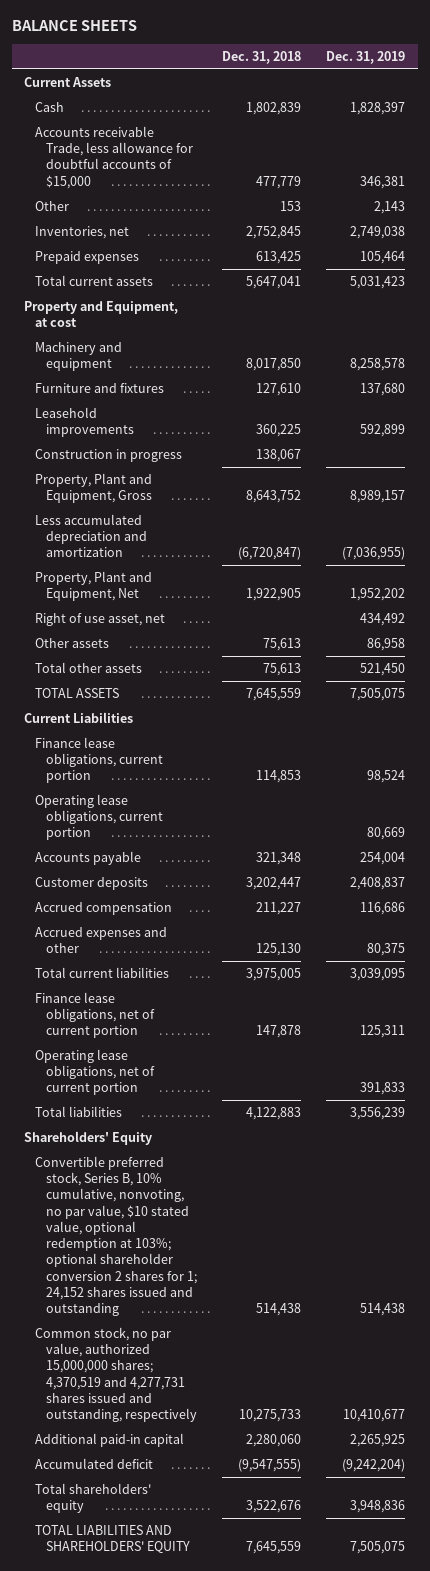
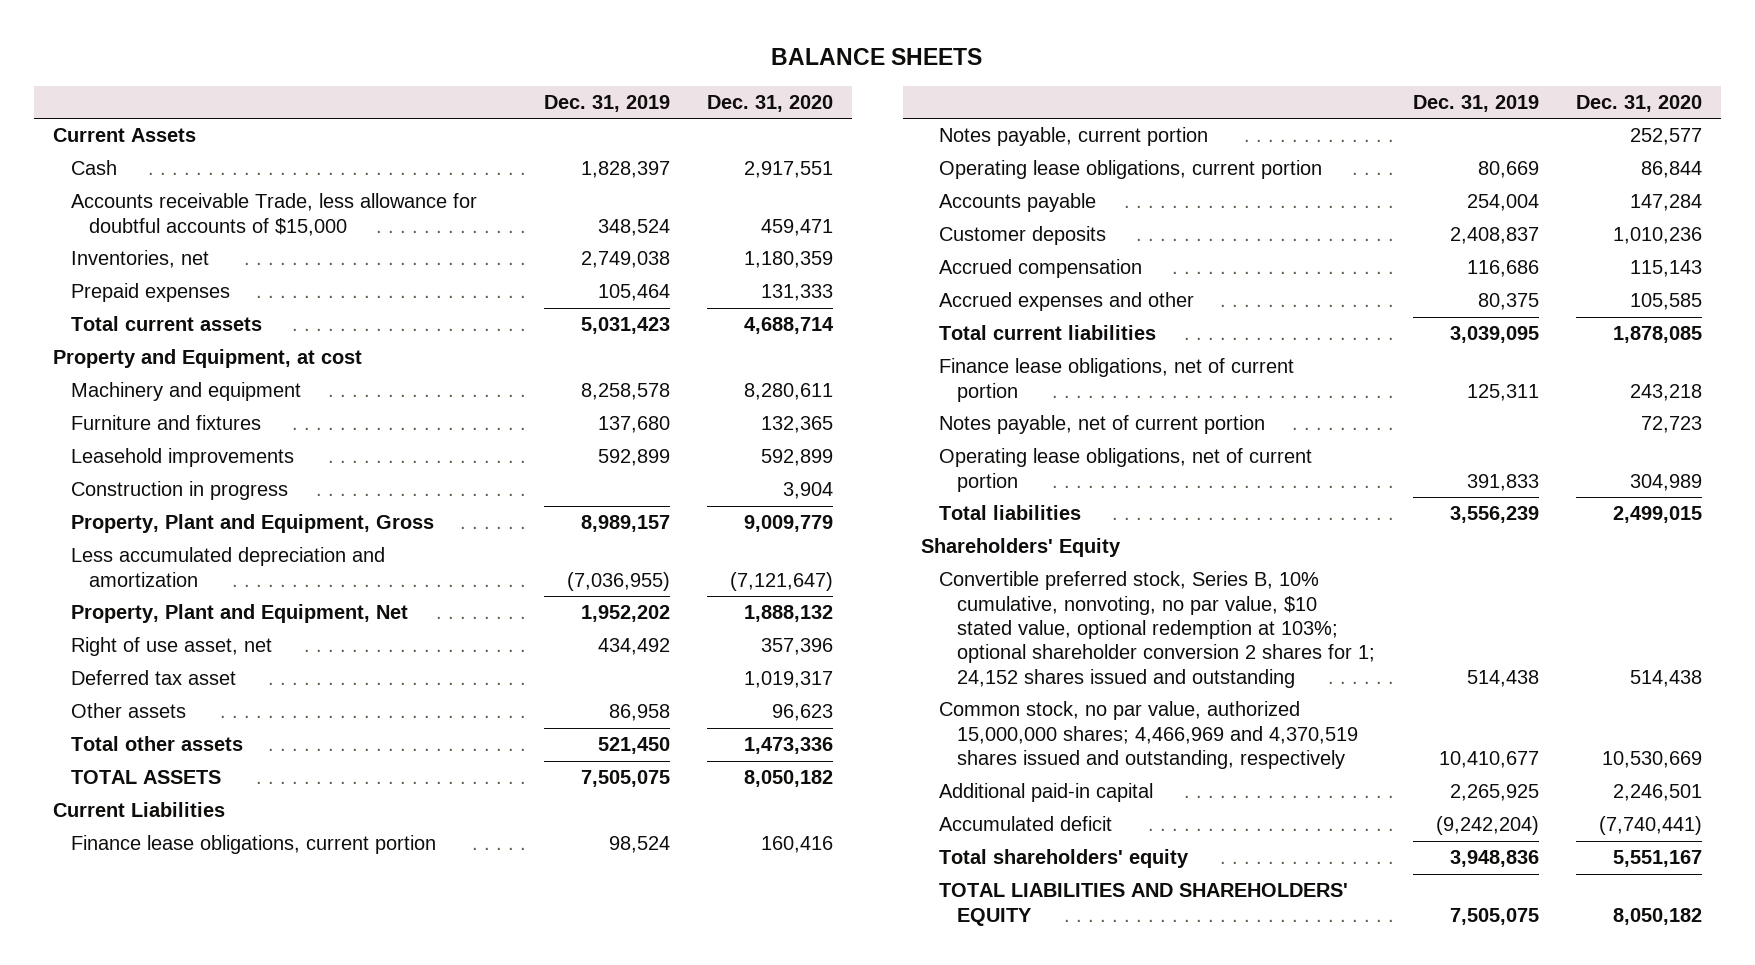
[222,50,302,64] Dec. 31, 2018 -> none
none -> [707,95,834,113] Dec. 31, 2020
[35,201,70,212] Other -> none
[360,175,406,189] 346,381 -> [598,218,671,236] 348,524
none -> [70,670,236,686] Deferred tax asset
none -> [939,127,1209,147] Notes payable, current portion
none -> [939,415,1266,435] Notes payable, net of current portion
[35,1327,198,1423] Common stock, no par value, authorized 15,000,000 shares; 4,370,519 and 4,277,731 shares issued and outstanding, respectively -> [939,701,1359,770] Common stock, no par value, authorized 15,000,000 shares; 4,466,969 and 4,370,519 shares issued and outstanding, respectively

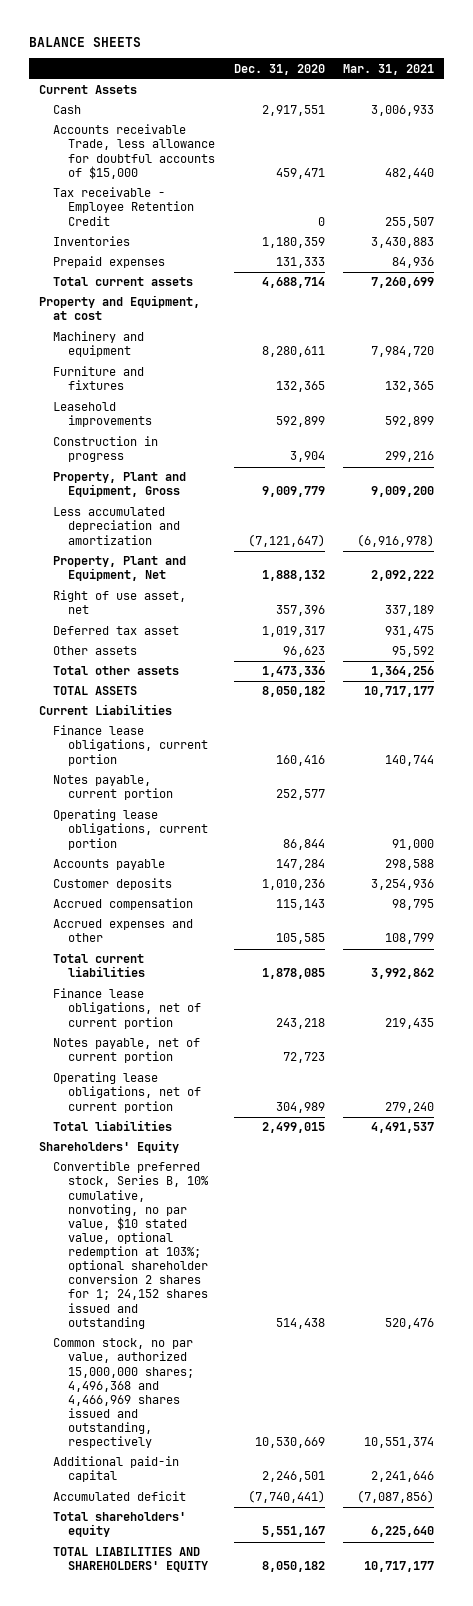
[544,95,671,113] Dec. 31, 2019 -> none
none -> [343,63,435,75] Mar. 31, 2021
none -> [53,187,195,226] Tax receivable - Employee Retention Credit
[70,250,209,269] Inventories, net -> [53,236,131,247] Inventories
[939,701,1359,770] Common stock, no par value, authorized 15,000,000 shares; 4,466,969 and 4,370,519 shares issued and outstanding, respectively -> [53,1338,195,1449] Common stock, no par value, authorized 15,000,000 shares; 4,496,368 and 4,466,969 shares issued and outstanding, respectively

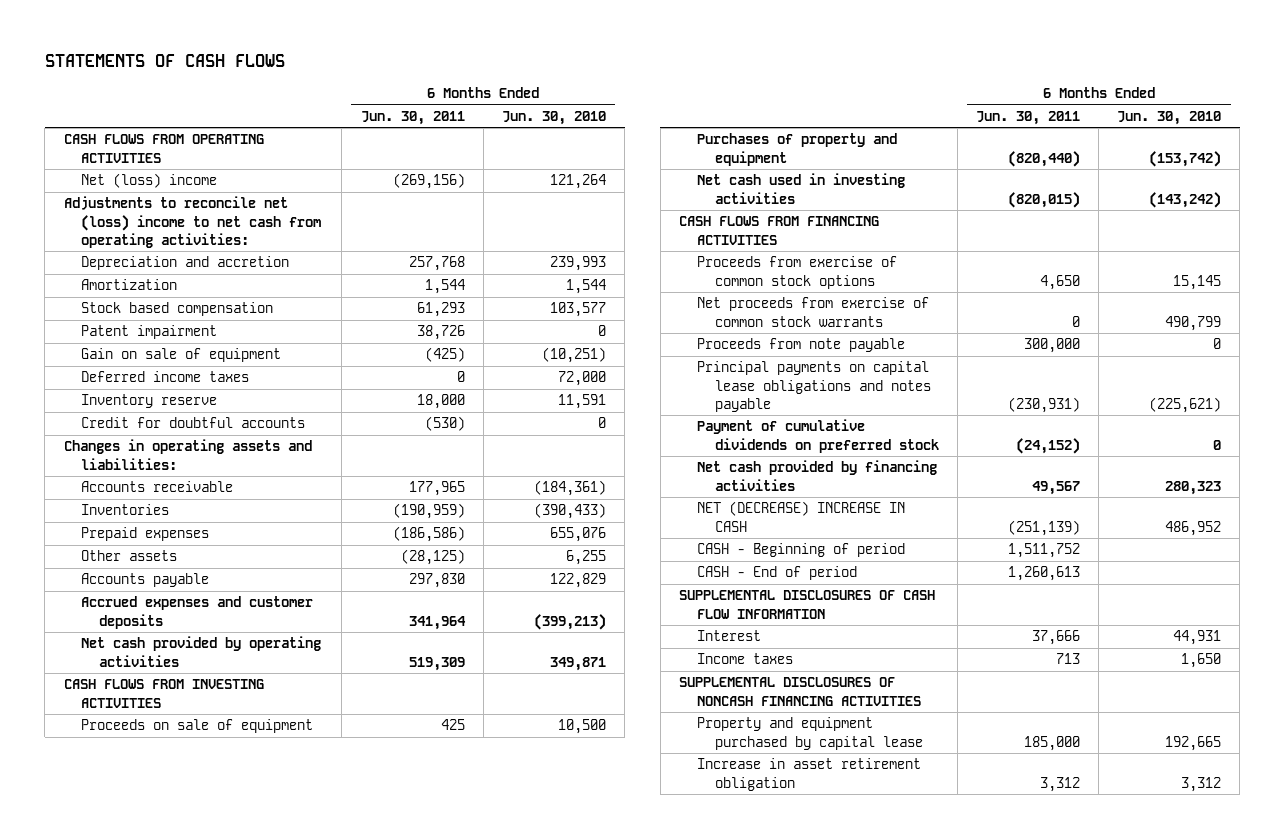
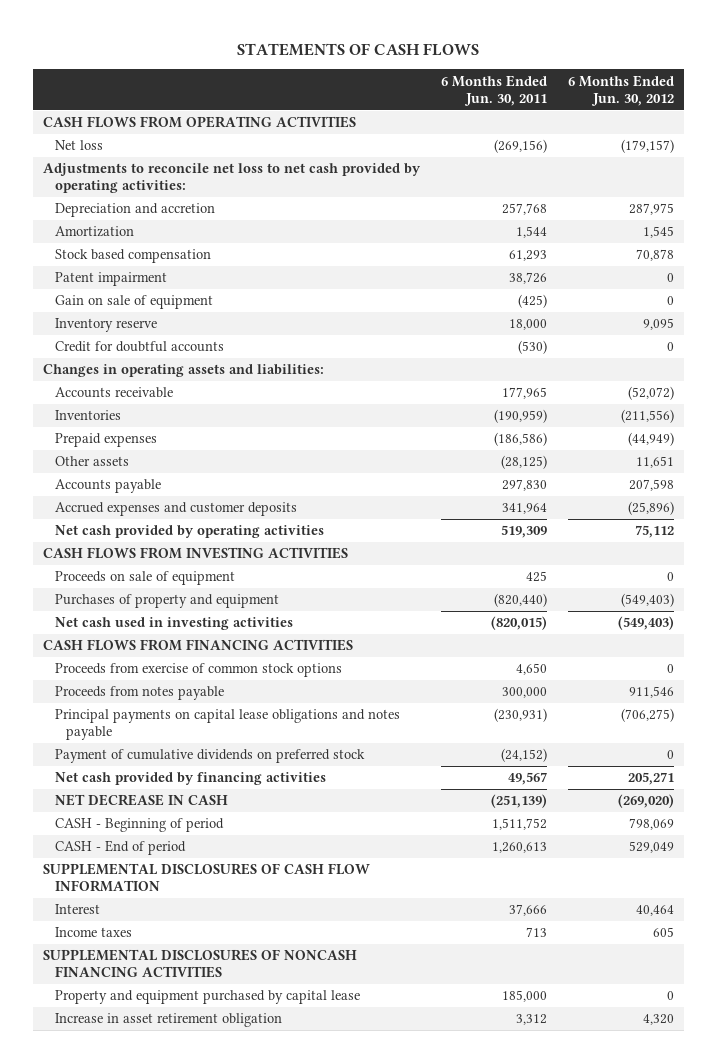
[501,110,606,125] Jun. 30, 2010 -> none
none -> [567,74,674,106] 6 Months Ended Jun. 30, 2012
[81,173,218,189] Net (loss) income -> [54,140,103,151] Net loss
[63,196,322,248] Adjustments to reconcile net (loss) income to net cash from operating activities: -> [43,163,422,194] Adjustments to reconcile net loss to net cash provided by operating activities:
[81,371,250,383] Deferred income taxes -> none
[696,297,929,327] Net proceeds from exercise of common stock warrants -> none
[696,338,905,353] Proceeds from note payable -> [54,686,224,701] Proceeds from notes payable
[696,501,905,532] NET (DECREASE) INCREASE IN CASH -> [54,794,228,807] NET DECREASE IN CASH

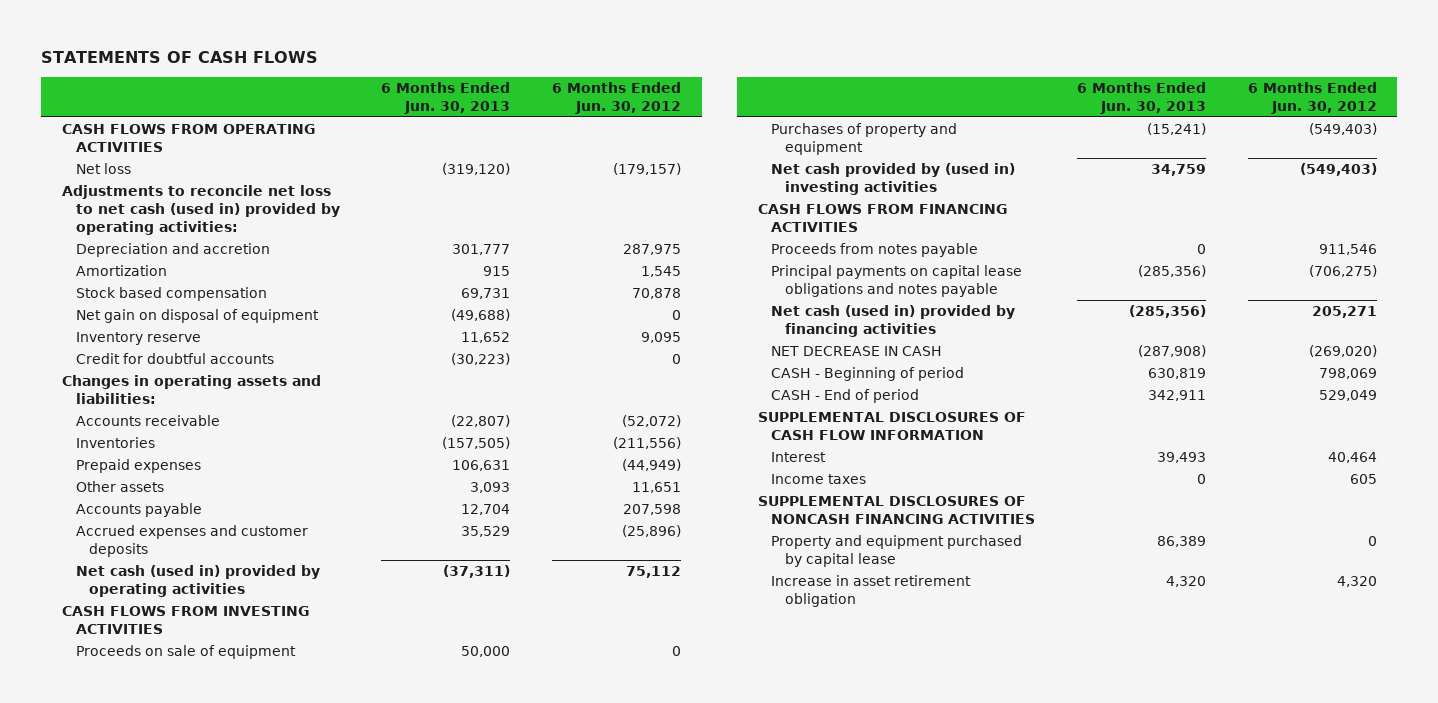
[440,74,547,106] 6 Months Ended Jun. 30, 2011 -> none
none -> [381,82,511,114] 6 Months Ended Jun. 30, 2013
[43,163,422,194] Adjustments to reconcile net loss to net cash provided by operating activities: -> [61,185,340,235] Adjustments to reconcile net loss to net cash (used in) provided by operating activities:
[54,272,167,287] Patent impairment -> none
[54,295,213,310] Gain on sale of equipment -> [75,309,319,324] Net gain on disposal of equipment
[54,525,324,539] Net cash provided by operating activities -> [75,565,320,598] Net cash (used in) provided by operating activities
[54,617,293,631] Net cash used in investing activities -> [771,163,1016,196] Net cash provided by (used in) investing activities
[54,663,342,678] Proceeds from exercise of common stock options -> none
[54,749,365,764] Payment of cumulative dividends on preferred stock -> none
[54,772,326,786] Net cash provided by financing activities -> [771,305,1016,338] Net cash (used in) provided by financing activities

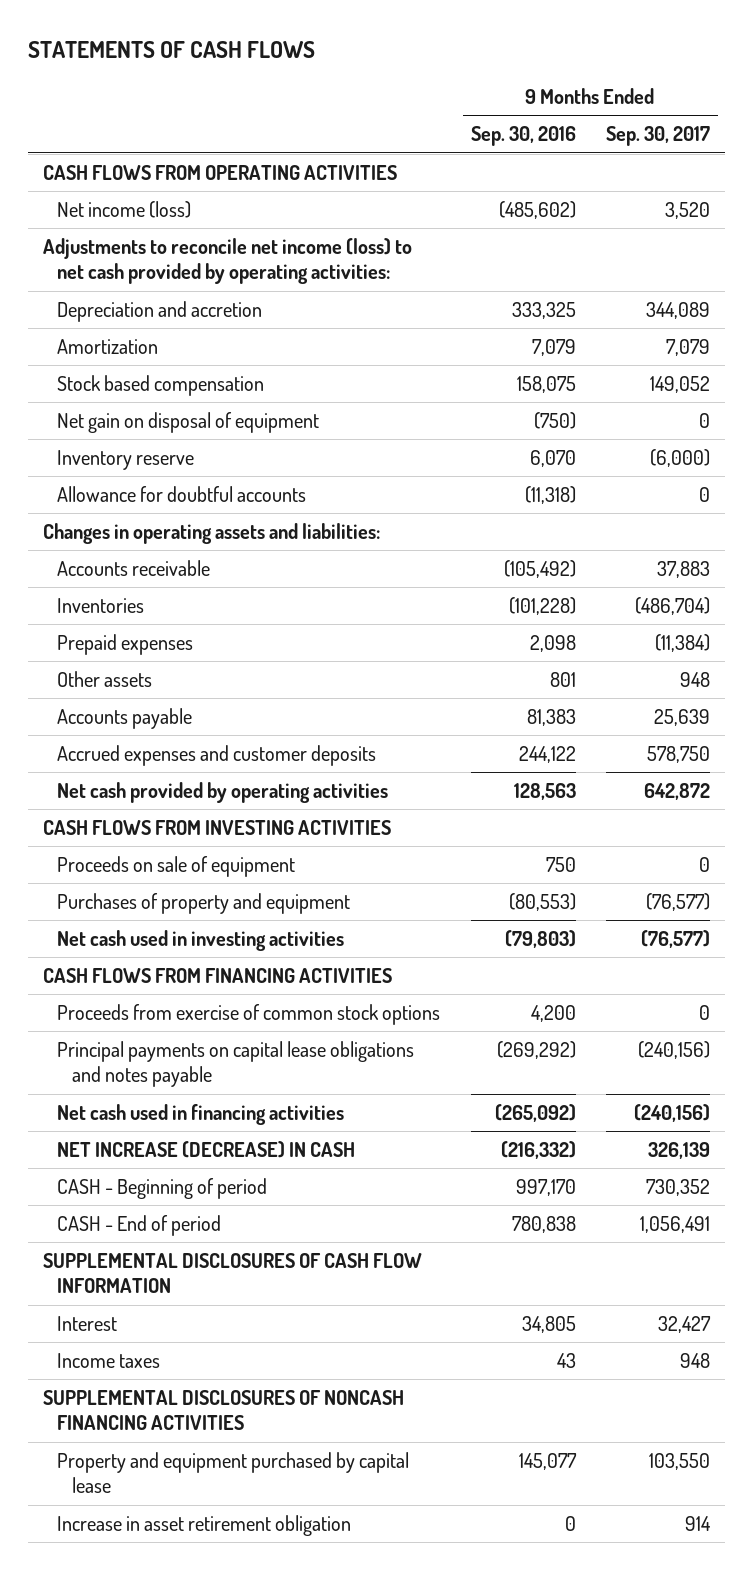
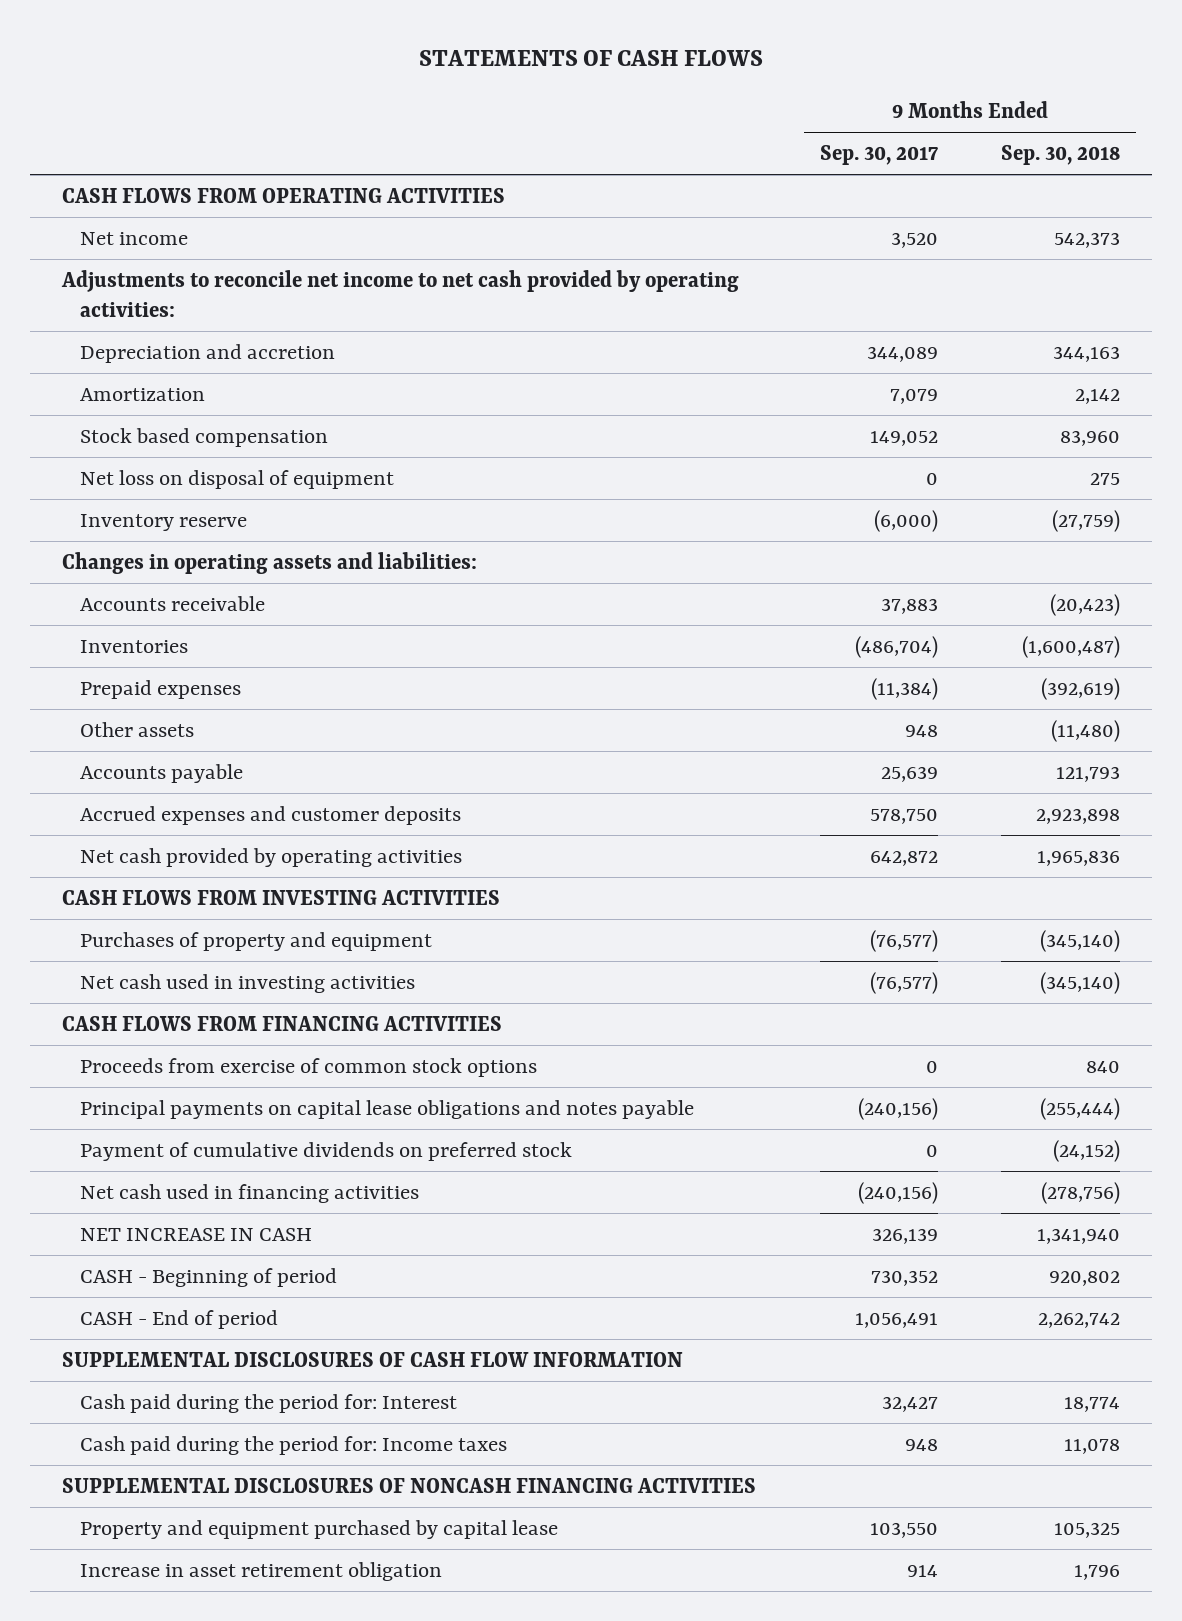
[470,126,576,147] Sep. 30, 2016 -> none
none -> [1001,144,1121,165] Sep. 30, 2018
[57,200,192,218] Net income (loss) -> [80,231,189,245] Net income
[42,237,412,285] Adjustments to reconcile net income (loss) to net cash provided by operating activities: -> [60,269,739,317] Adjustments to reconcile net income to net cash provided by operating activities:
[57,411,320,433] Net gain on disposal of equipment -> [80,469,395,489] Net loss on disposal of equipment
[57,485,307,502] Allowance for doubtful accounts -> none
[57,855,296,877] Proceeds on sale of equipment -> none
none -> [80,1141,573,1161] Payment of cumulative dividends on preferred stock
[57,1140,356,1158] NET INCREASE (DECREASE) IN CASH -> [80,1227,313,1241] NET INCREASE IN CASH
[57,1315,118,1331] Interest -> [80,1393,458,1413] Cash paid during the period for: Interest
[57,1352,161,1368] Income taxes -> [80,1435,508,1455] Cash paid during the period for: Income taxes

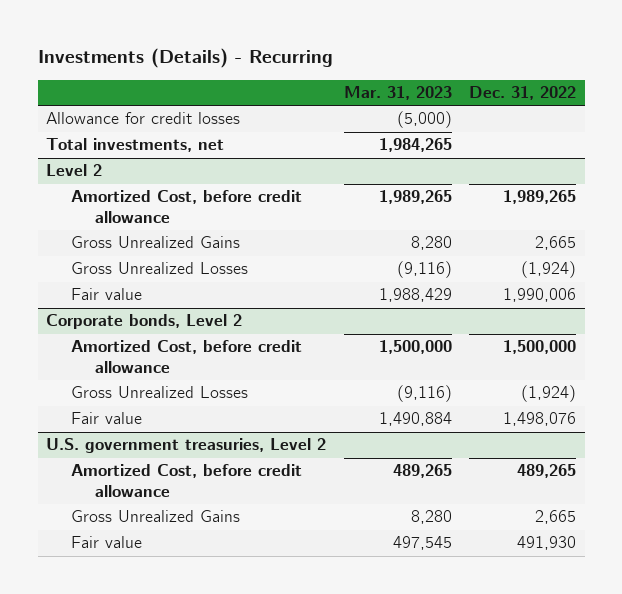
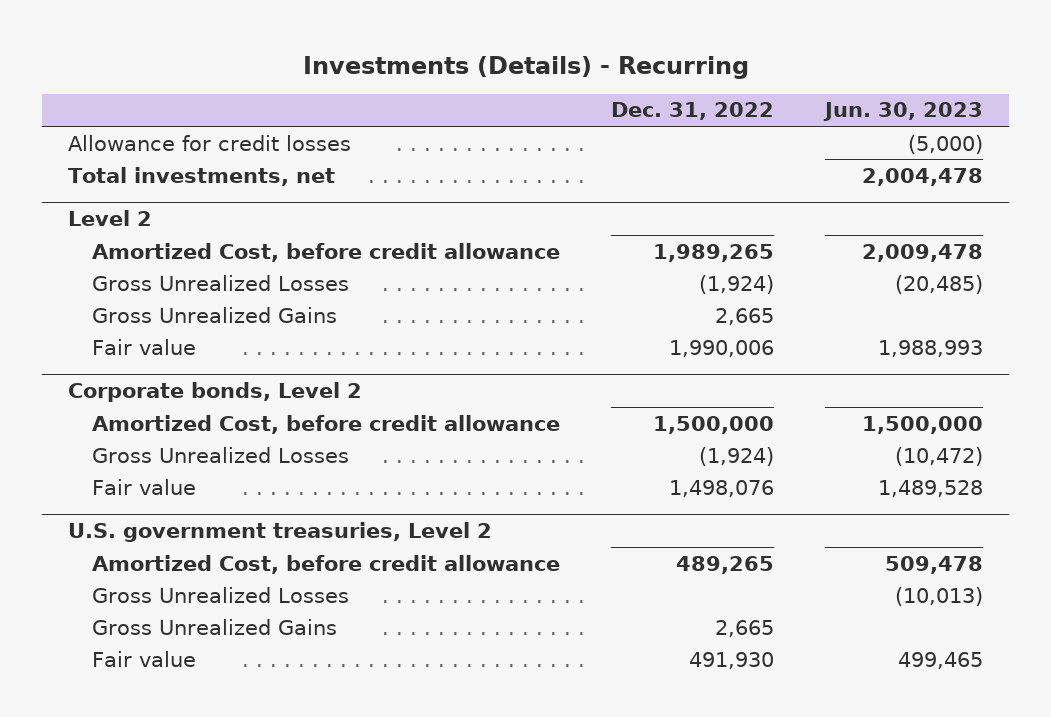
[343,86,452,101] Mar. 31, 2023 -> none
none -> [823,102,984,122] Jun. 30, 2023
[70,236,240,249] Gross Unrealized Gains -> [91,306,337,323] Gross Unrealized Gains
none -> [91,586,349,603] Gross Unrealized Losses

